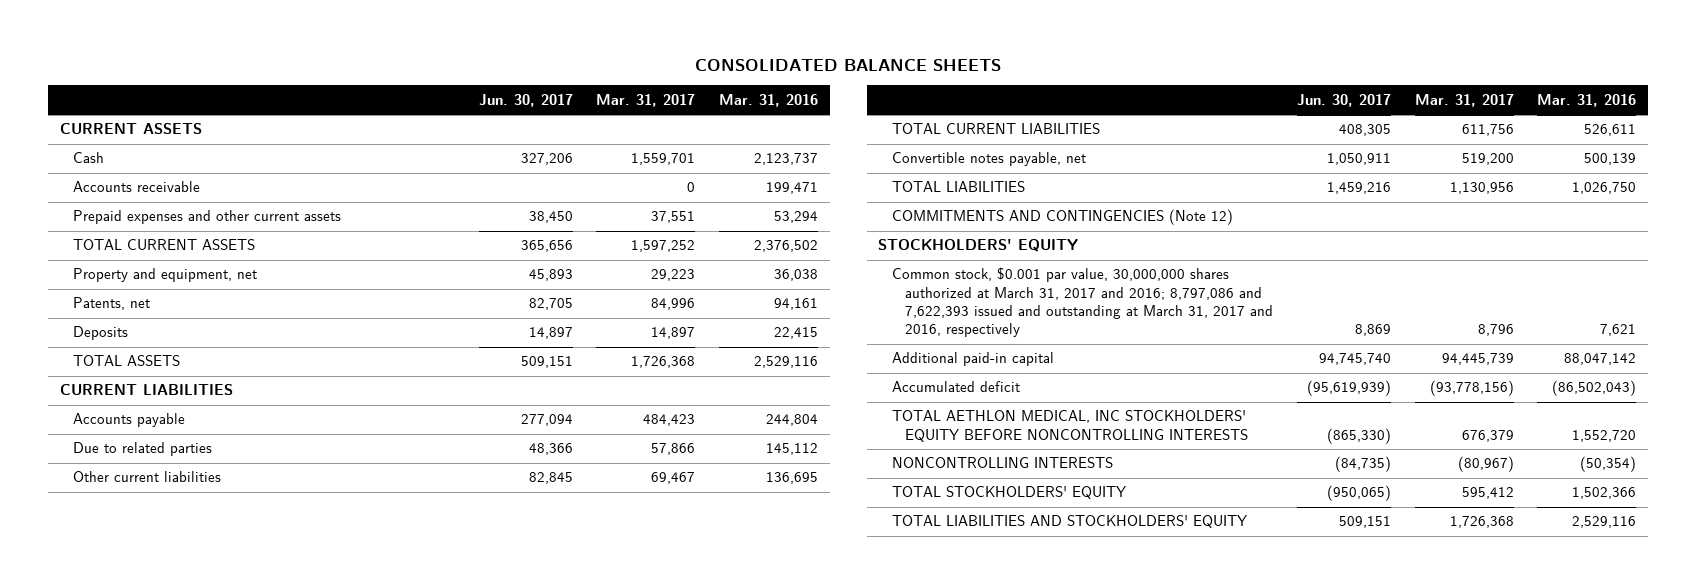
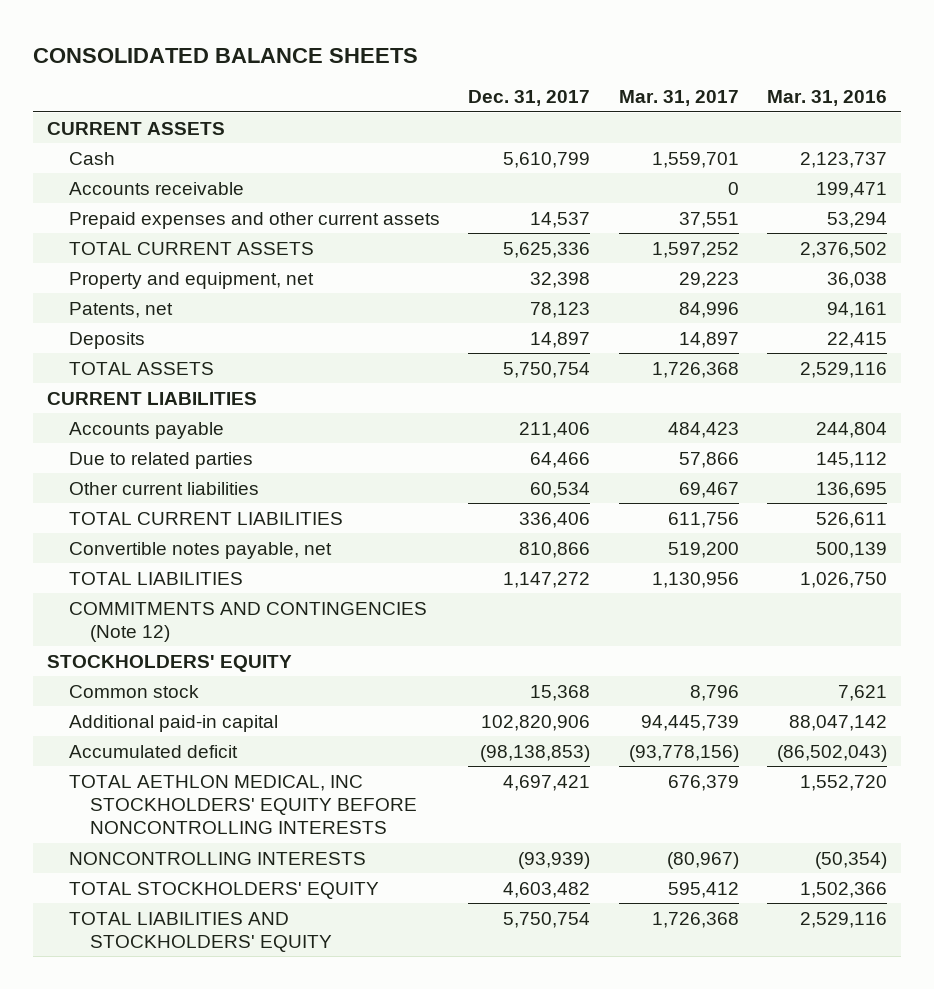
[478,93,573,107] Jun. 30, 2017 -> none
none -> [468,90,591,107] Dec. 31, 2017
[891,267,1274,338] Common stock, $0.001 par value, 30,000,000 shares authorized at March 31, 2017 and 2016; 8,797,086 and 7,622,393 issued and outstanding at March 31, 2017 and 2016, respectively -> [68,684,199,698] Common stock

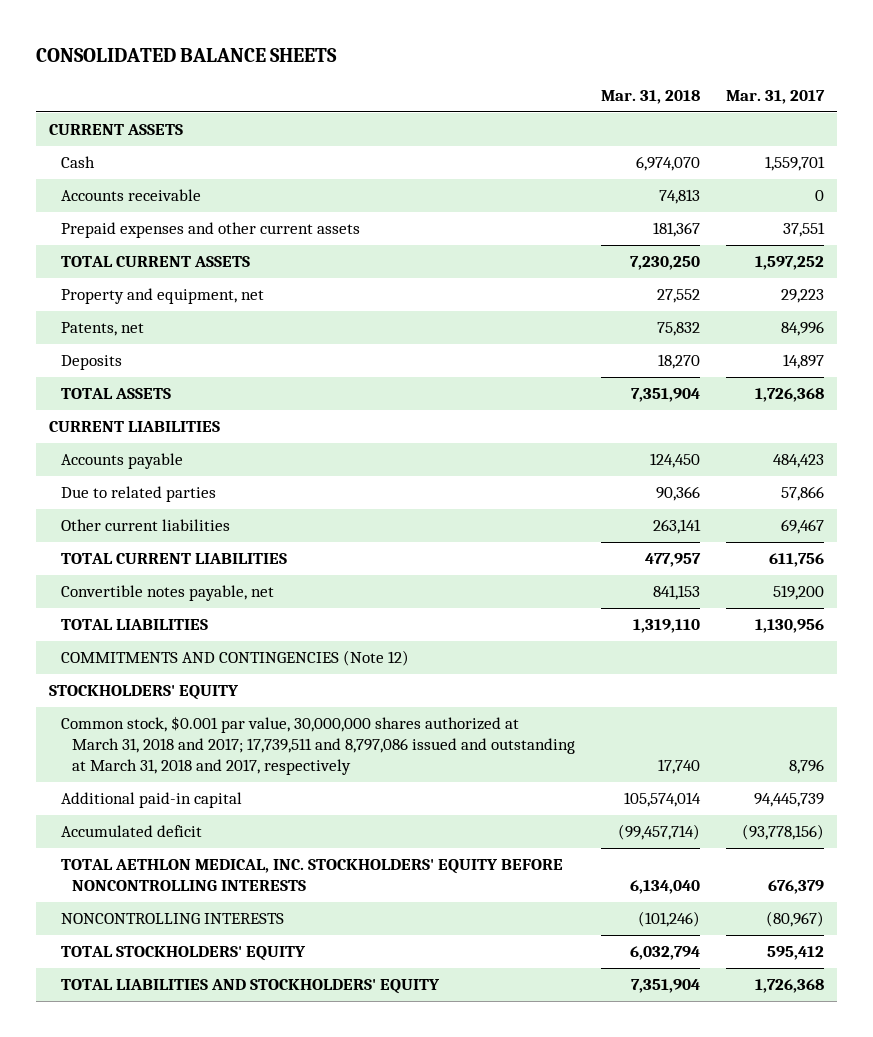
[468,90,591,107] Dec. 31, 2017 -> none
[767,90,888,107] Mar. 31, 2016 -> none
none -> [601,89,701,104] Mar. 31, 2018
[68,684,199,698] Common stock -> [60,716,576,776] Common stock, $0.001 par value, 30,000,000 shares authorized at March 31, 2018 and 2017; 17,739,511 and 8,797,086 issued and outstanding at March 31, 2018 and 2017, respectively
[68,774,418,835] TOTAL AETHLON MEDICAL, INC STOCKHOLDERS' EQUITY BEFORE NONCONTROLLING INTERESTS -> [60,859,563,892] TOTAL AETHLON MEDICAL, INC. STOCKHOLDERS' EQUITY BEFORE NONCONTROLLING INTERESTS

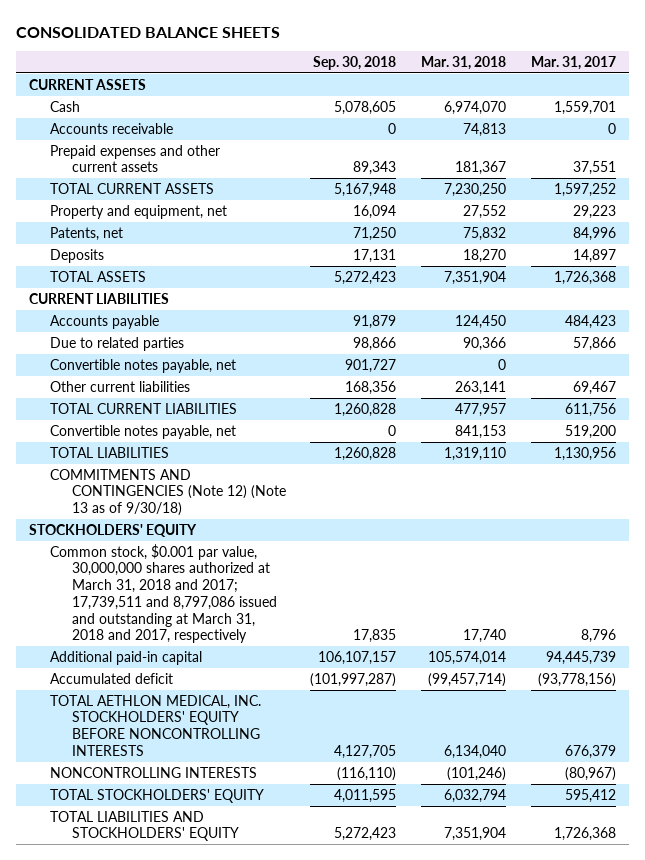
none -> [313,55,397,70] Sep. 30, 2018
none -> [50,358,237,373] Convertible notes payable, net
[60,650,409,667] COMMITMENTS AND CONTINGENCIES (Note 12) -> [50,468,286,517] COMMITMENTS AND CONTINGENCIES (Note 12) (Note 13 as of 9/30/18)

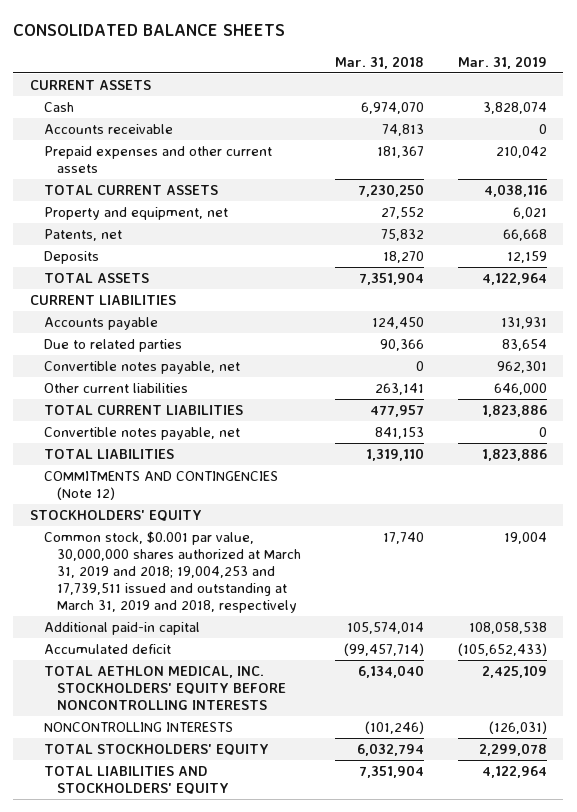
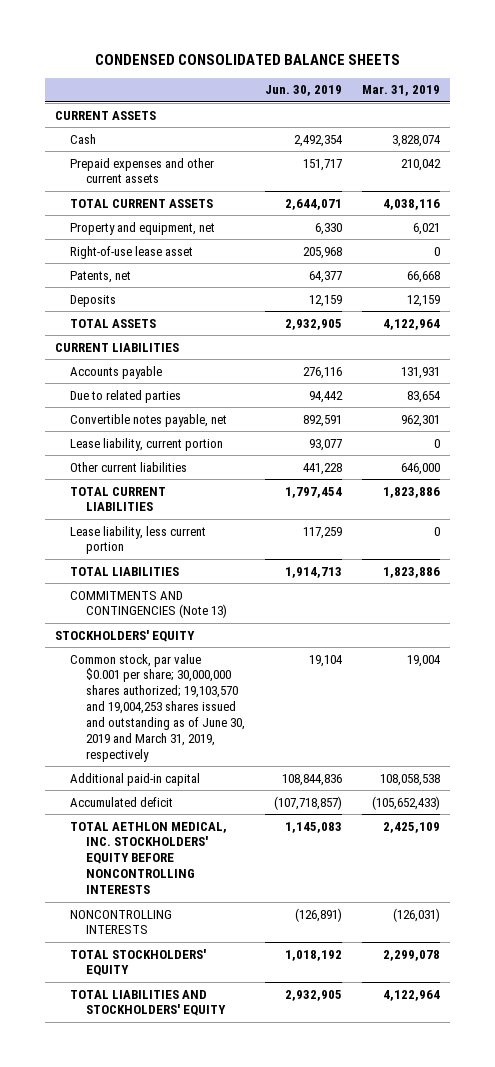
[13,24,286,37] CONSOLIDATED BALANCE SHEETS -> [94,53,400,65] CONDENSED CONSOLIDATED BALANCE SHEETS
[334,55,424,69] Mar. 31, 2018 -> none
none -> [264,85,342,97] Jun. 30, 2019
[43,123,173,134] Accounts receivable -> none
none -> [70,245,194,259] Right-of-use lease asset
none -> [70,437,224,451] Lease liability, current portion
[43,426,240,440] Convertible notes payable, net -> none
none -> [70,525,207,555] Lease liability, less current portion
[43,470,278,500] COMMITMENTS AND CONTINGENCIES (Note 12) -> [70,590,227,619] COMMITMENTS AND CONTINGENCIES (Note 13)
[43,530,302,613] Common stock, $0.001 par value, 30,000,000 shares authorized at March 31, 2019 and 2018; 19,004,253 and 17,739,511 issued and outstanding at March 31, 2019 and 2018, respectively -> [70,653,245,762] Common stock, par value $0.001 per share; 30,000,000 shares authorized; 19,103,570 and 19,004,253 shares issued and outstanding as of June 30, 2019 and March 31, 2019, respectively

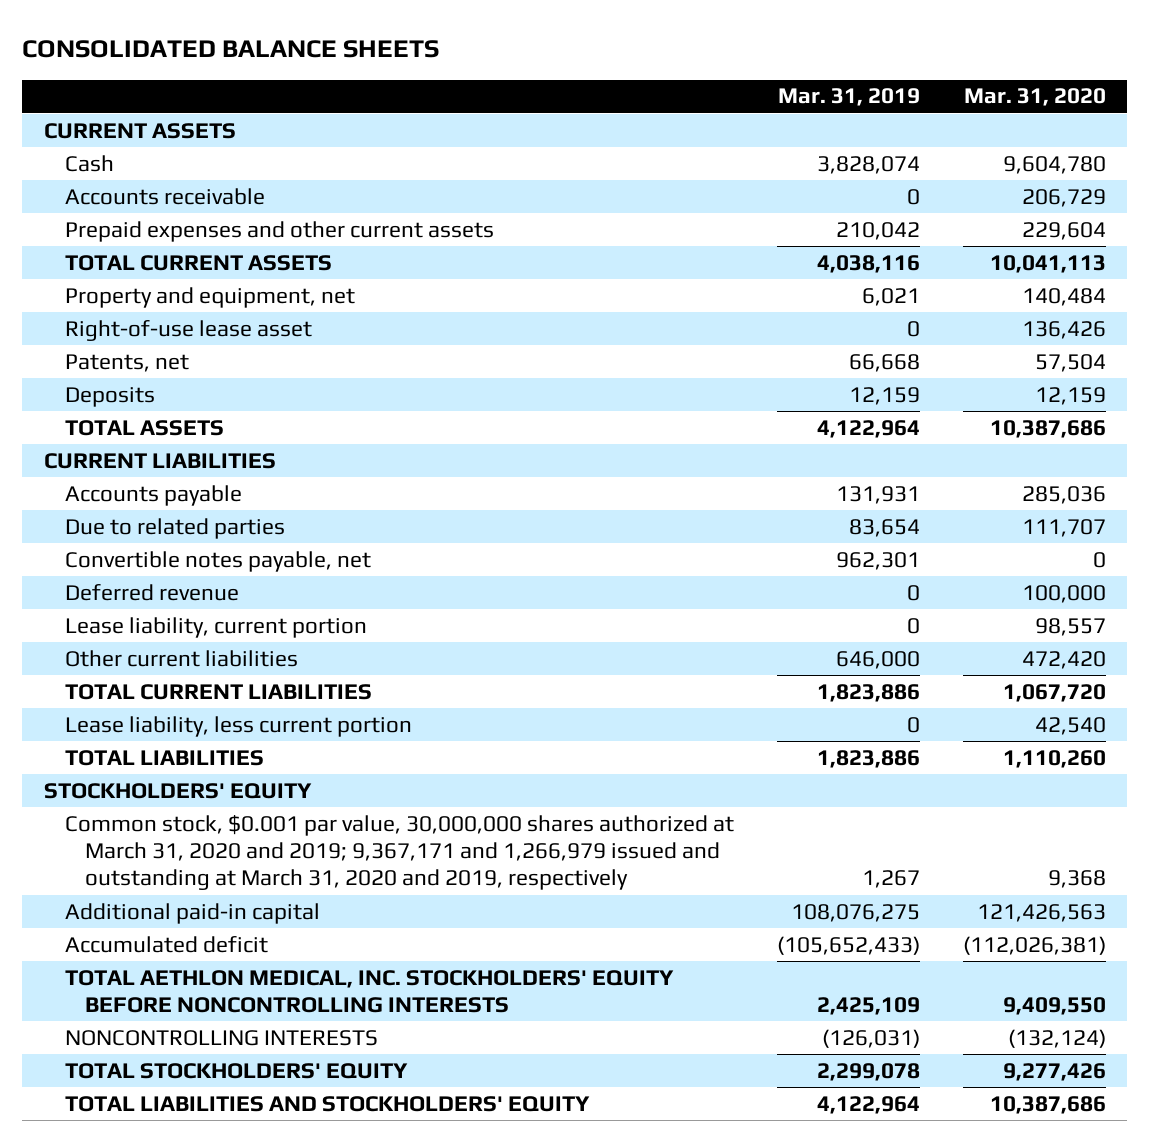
[94,53,400,65] CONDENSED CONSOLIDATED BALANCE SHEETS -> [22,40,440,59] CONSOLIDATED BALANCE SHEETS
[264,85,342,97] Jun. 30, 2019 -> none
none -> [963,88,1106,107] Mar. 31, 2020
none -> [64,187,265,205] Accounts receivable
none -> [64,583,239,601] Deferred revenue
[70,590,227,619] COMMITMENTS AND CONTINGENCIES (Note 13) -> none
[70,653,245,762] Common stock, par value $0.001 per share; 30,000,000 shares authorized; 19,103,570 and 19,004,253 shares issued and outstanding as of June 30, 2019 and March 31, 2019, respectively -> [64,814,734,891] Common stock, $0.001 par value, 30,000,000 shares authorized at March 31, 2020 and 2019; 9,367,171 and 1,266,979 issued and outstanding at March 31, 2020 and 2019, respectively
[407,654,442,667] 19,004 -> [861,870,920,889] 1,267
[380,773,441,786] 108,058,538 -> [790,903,920,922] 108,076,275

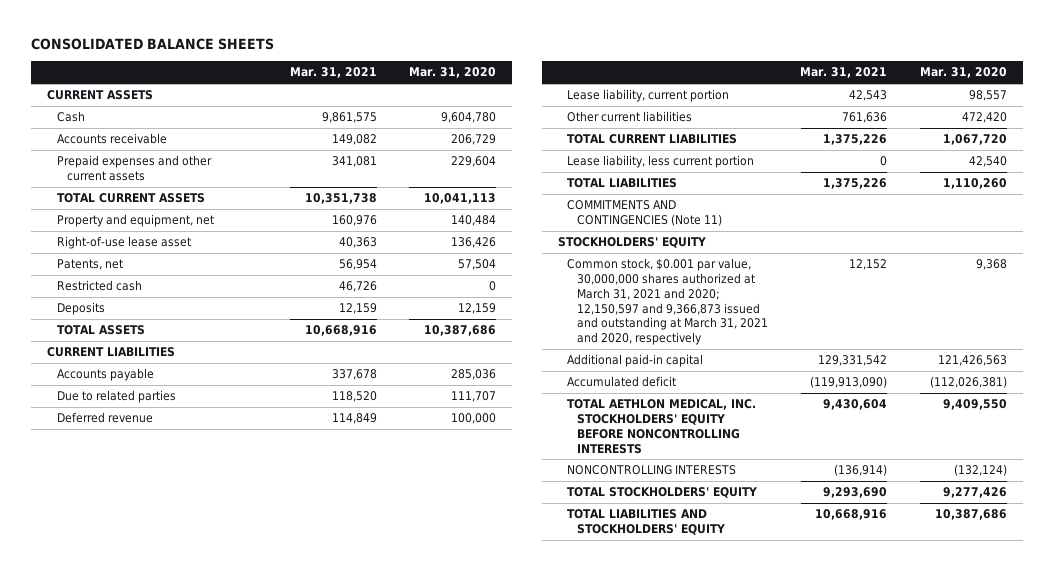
[777,88,920,107] Mar. 31, 2019 -> none
none -> [289,67,377,79] Mar. 31, 2021
none -> [56,280,142,292] Restricted cash
[64,550,371,572] Convertible notes payable, net -> none
none -> [567,200,723,227] COMMITMENTS AND CONTINGENCIES (Note 11)
[64,814,734,891] Common stock, $0.001 par value, 30,000,000 shares authorized at March 31, 2020 and 2019; 9,367,171 and 1,266,979 issued and outstanding at March 31, 2020 and 2019, respectively -> [567,258,769,346] Common stock, $0.001 par value, 30,000,000 shares authorized at March 31, 2021 and 2020; 12,150,597 and 9,366,873 issued and outstanding at March 31, 2021 and 2020, respectively

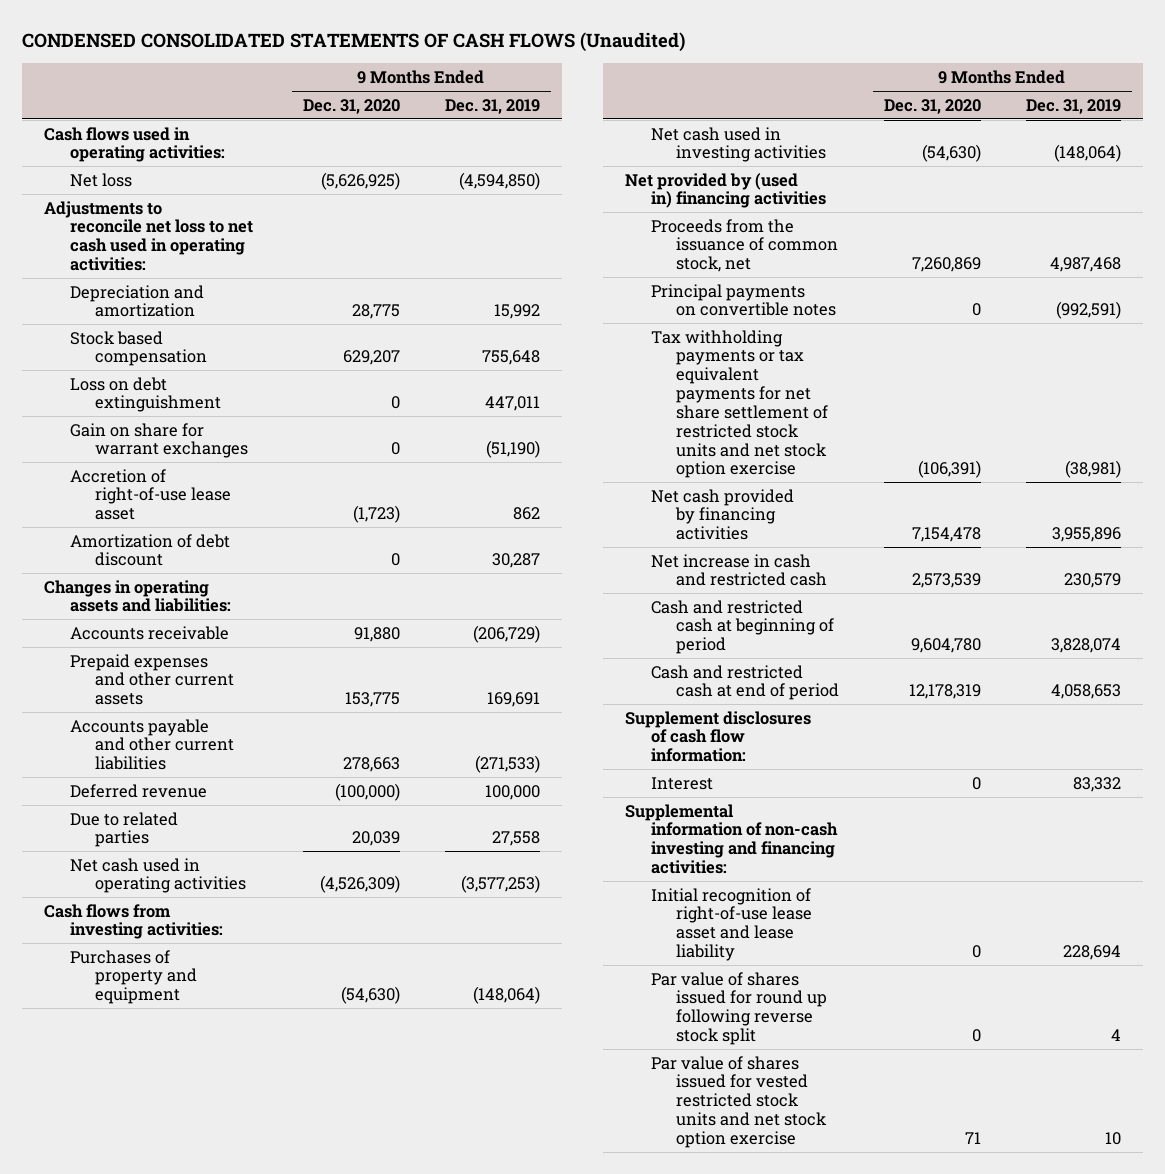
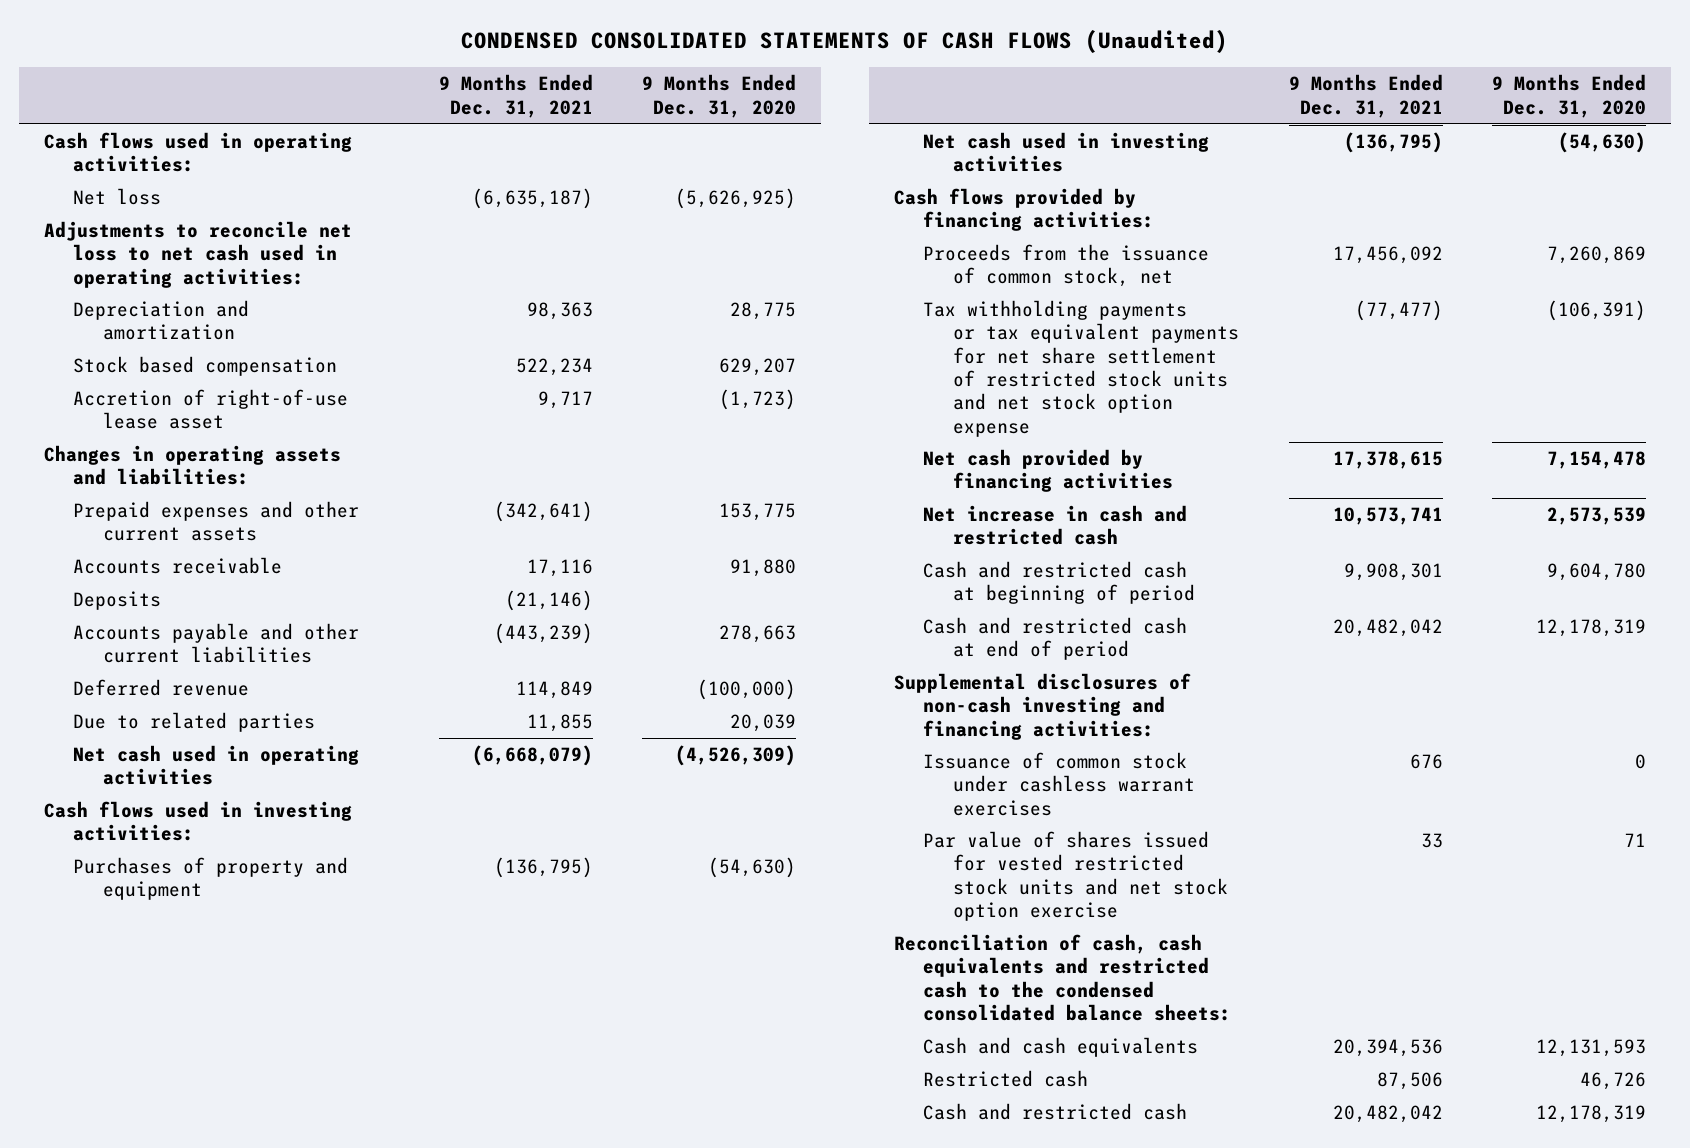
[444,98,540,114] Dec. 31, 2019 -> none
none -> [438,74,593,118] 9 Months Ended Dec. 31, 2021
[69,376,222,413] Loss on debt extinguishment -> none
[69,422,249,459] Gain on share for warrant exchanges -> none
[69,533,230,567] Amortization of debt discount -> none
[69,625,229,640] Accounts receivable -> [73,557,283,575] Accounts receivable
none -> [73,591,162,611] Deposits
[44,903,223,940] Cash flows from investing activities: -> [43,801,352,842] Cash flows used in investing activities:
[625,172,826,209] Net provided by (used in) financing activities -> [893,188,1155,232] Cash flows provided by financing activities:
[650,283,837,317] Principal payments on convertible notes -> none
[650,329,829,479] Tax withholding payments or tax equivalent payments for net share settlement of restricted stock units and net stock option exercise -> [923,300,1239,437] Tax withholding payments or tax equivalent payments for net share settlement of restricted stock units and net stock option expense
[625,710,812,763] Supplement disclosures of cash flow information: -> none
[650,776,713,790] Interest -> none
[650,887,813,962] Initial recognition of right-of-use lease asset and lease liability -> none
[625,803,838,875] Supplemental information of non-cash investing and financing activities: -> [893,673,1191,740] Supplemental disclosures of non-cash investing and financing activities:
[650,971,828,1046] Par value of shares issued for round up following reverse stock split -> [923,752,1195,816] Issuance of common stock under cashless warrant exercises
none -> [893,934,1232,1022] Reconciliation of cash, cash equivalents and restricted cash to the condensed consolidated balance sheets:
none -> [923,1037,1199,1058] Cash and cash equivalents
none -> [923,1070,1089,1088] Restricted cash
none -> [923,1103,1188,1121] Cash and restricted cash

